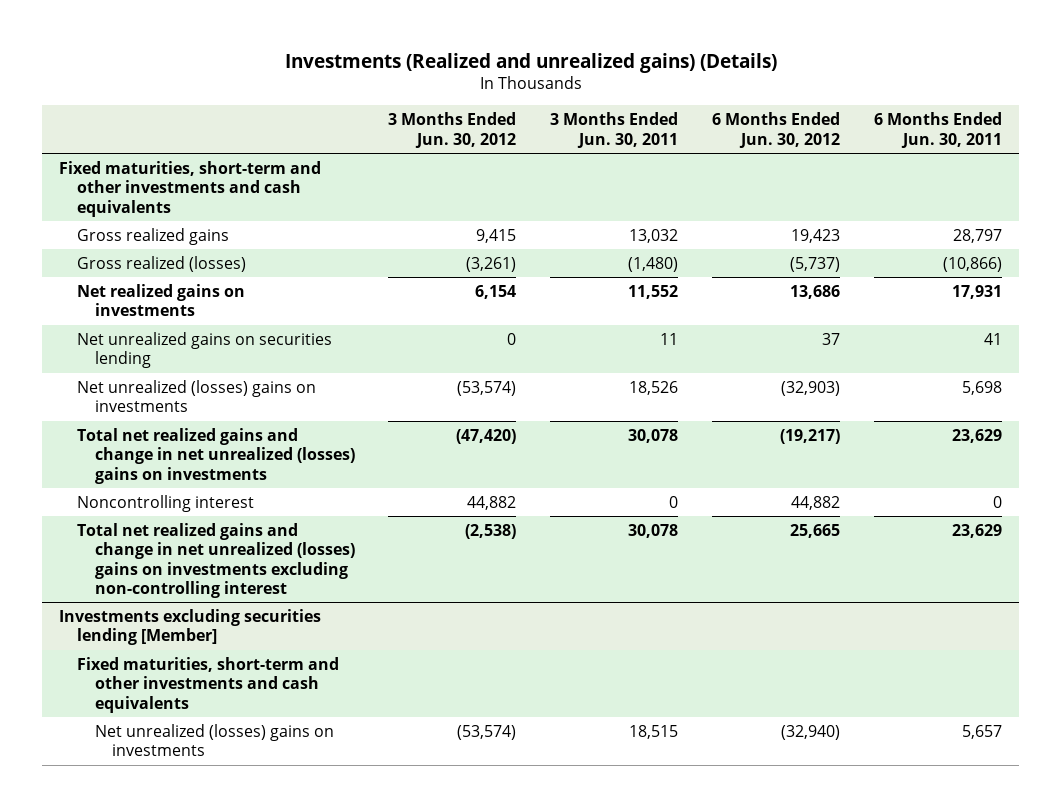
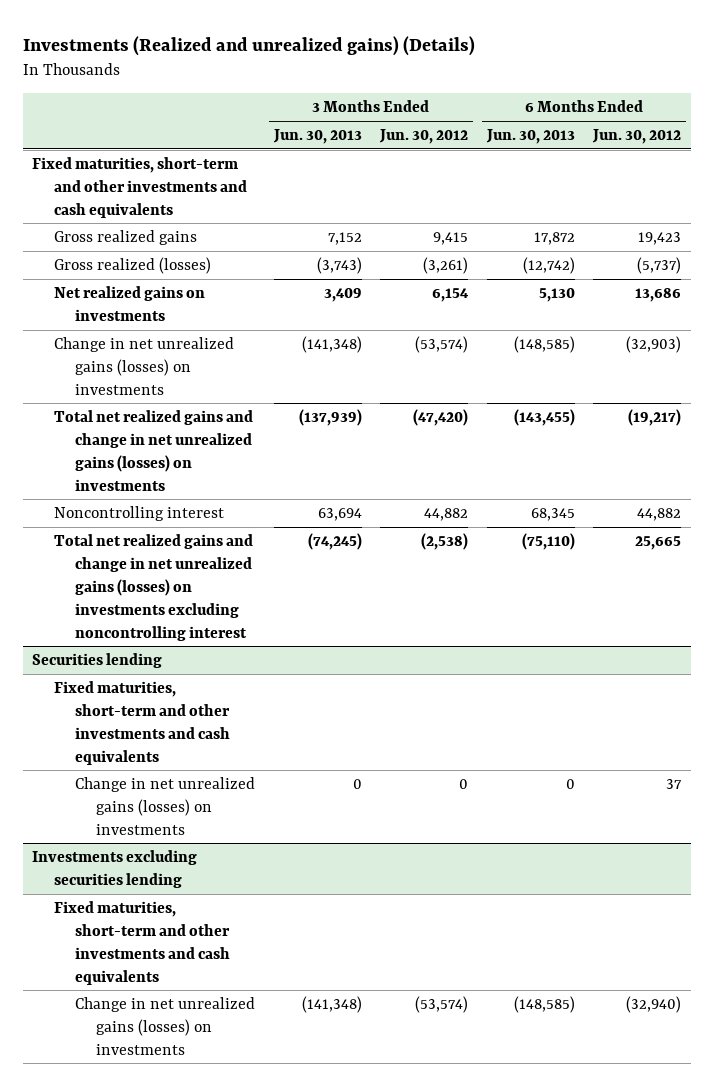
[550,112,679,148] 3 Months Ended Jun. 30, 2011 -> none
[873,112,1002,148] 6 Months Ended Jun. 30, 2011 -> none
none -> [272,128,362,144] Jun. 30, 2013
none -> [485,128,575,144] Jun. 30, 2013
[77,331,333,369] Net unrealized gains on securities lending -> none
[77,379,317,413] Net unrealized (losses) gains on investments -> [53,336,234,395] Change in net unrealized gains (losses) on investments
[77,427,355,484] Total net realized gains and change in net unrealized (losses) gains on investments -> [53,409,253,491] Total net realized gains and change in net unrealized gains (losses) on investments
[59,608,322,646] Investments excluding securities lending [Member] -> none
[77,522,355,598] Total net realized gains and change in net unrealized (losses) gains on investments excluding non-controlling interest -> [53,533,253,641] Total net realized gains and change in net unrealized gains (losses) on investments excluding noncontrolling interest
none -> [32,652,163,668] Securities lending
[94,723,334,757] Net unrealized (losses) gains on investments -> [75,776,256,835] Change in net unrealized gains (losses) on investments
[457,724,517,740] (53,574) -> [459,778,469,789] 0
[781,724,841,740] (32,940) -> [666,778,683,789] 37
none -> [32,849,198,888] Investments excluding securities lending
none -> [53,900,231,985] Fixed maturities, short-term and other investments and cash equivalents
none -> [75,996,256,1055] Change in net unrealized gains (losses) on investments

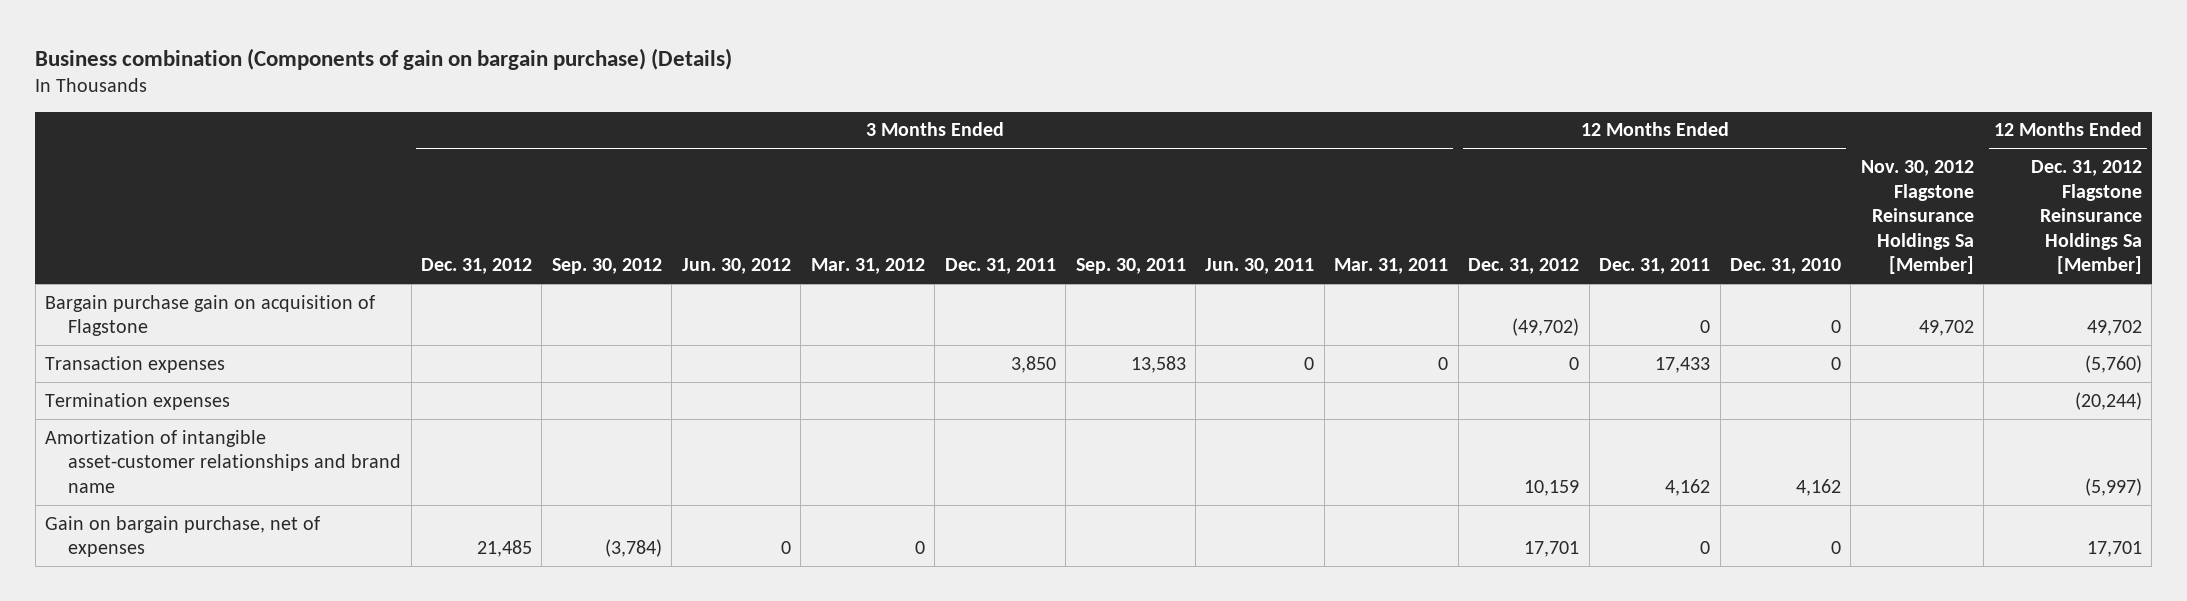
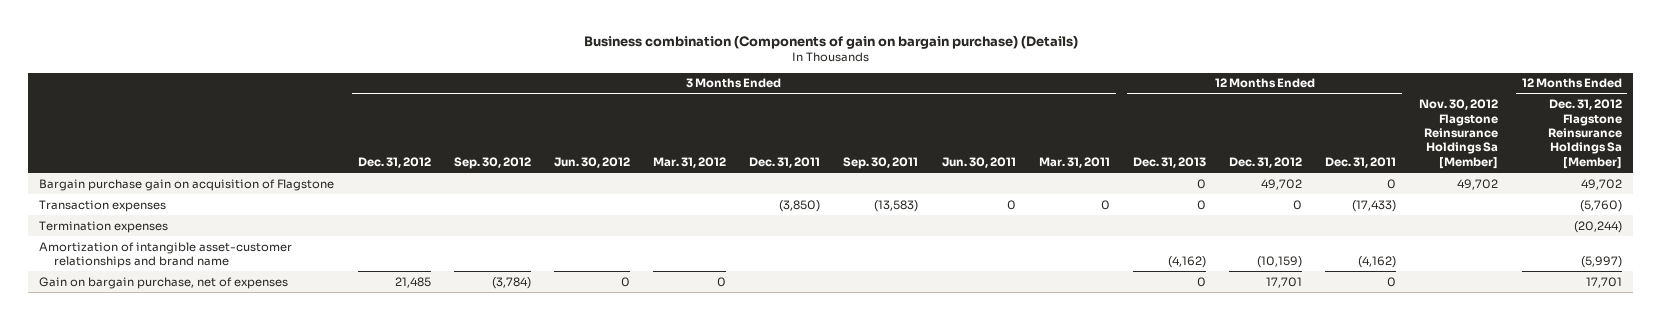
[1730,258,1842,275] Dec. 31, 2010 -> none
none -> [1132,156,1206,168] Dec. 31, 2013
[1512,318,1580,337] (49,702) -> [1261,178,1303,190] 49,702
[1010,355,1056,373] 3,850 -> [779,199,821,212] (3,850)
[1130,355,1186,373] 13,583 -> [874,199,919,212] (13,583)
[1655,356,1711,373] 17,433 -> [1352,199,1397,212] (17,433)
[1524,479,1580,496] 10,159 -> [1257,256,1303,269] (10,159)
[1665,478,1711,496] 4,162 -> [1358,256,1397,269] (4,162)

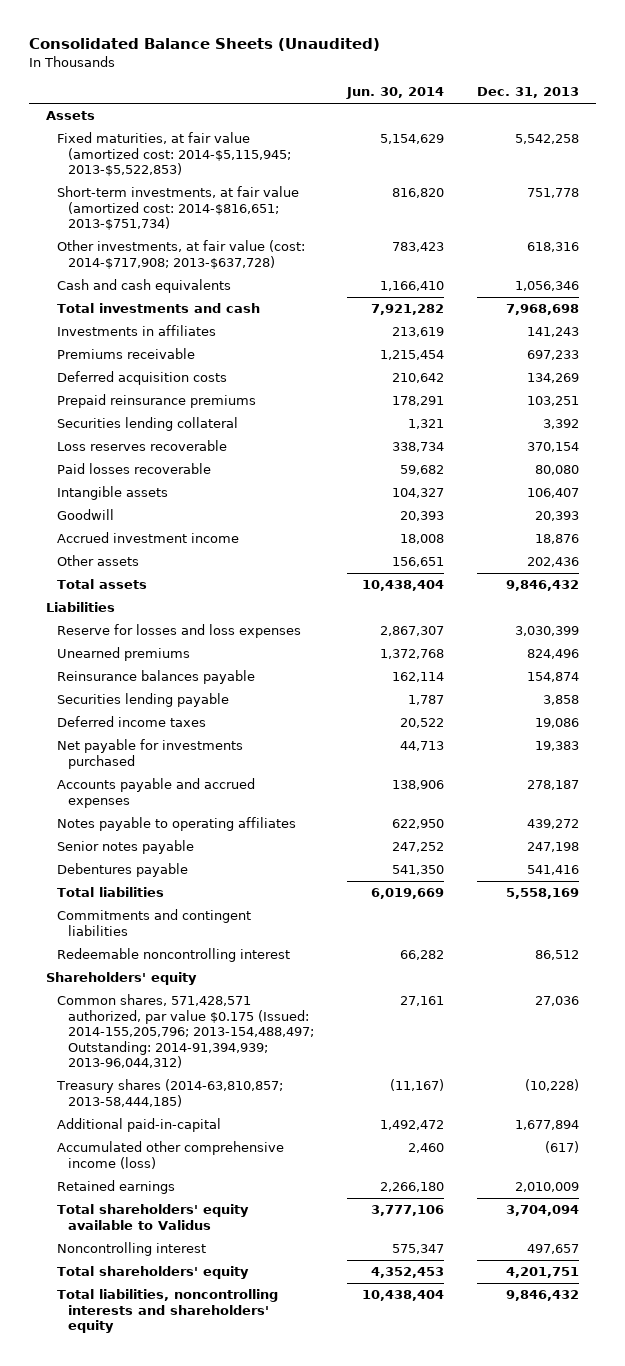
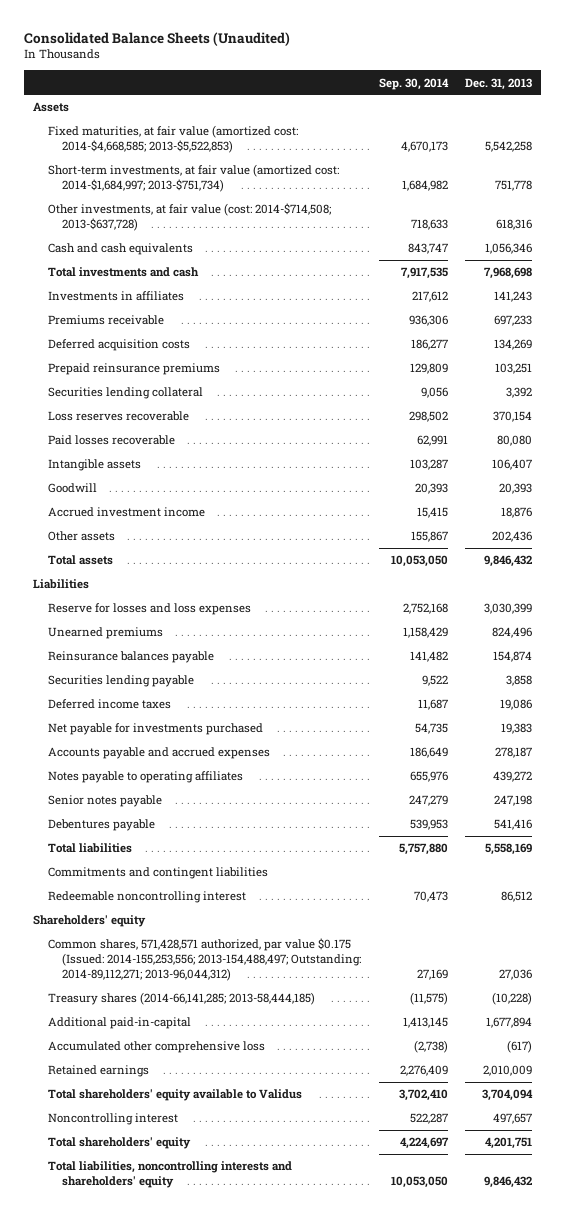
[346,87,445,100] Jun. 30, 2014 -> none
none -> [378,77,449,90] Sep. 30, 2014
[56,132,292,177] Fixed maturities, at fair value (amortized cost: 2014-$5,115,945; 2013-$5,522,853) -> [47,125,298,154] Fixed maturities, at fair value (amortized cost: 2014-$4,668,585; 2013-$5,522,853)
[56,186,299,231] Short-term investments, at fair value (amortized cost: 2014-$816,651; 2013-$751,734) -> [47,164,339,193] Short-term investments, at fair value (amortized cost: 2014-$1,684,997; 2013-$751,734)
[56,240,305,269] Other investments, at fair value (cost: 2014-$717,908; 2013-$637,728) -> [47,203,331,232] Other investments, at fair value (cost: 2014-$714,508; 2013-$637,728)
[56,994,315,1069] Common shares, 571,428,571 authorized, par value $0.175 (Issued: 2014-155,205,796; 2013-154,488,497; Outstanding: 2014-91,394,939; 2013-96,044,312) -> [47,938,362,982] Common shares, 571,428,571 authorized, par value $0.175 (Issued: 2014-155,253,556; 2013-154,488,497; Outstanding: 2014-89,112,271; 2013-96,044,312)
[55,1079,283,1107] Treasury shares (2014-63,810,857; 2013-58,444,185) -> [47,992,315,1006] Treasury shares (2014-66,141,285; 2013-58,444,185)
[56,1141,284,1169] Accumulated other comprehensive income (loss) -> [47,1041,265,1054] Accumulated other comprehensive loss

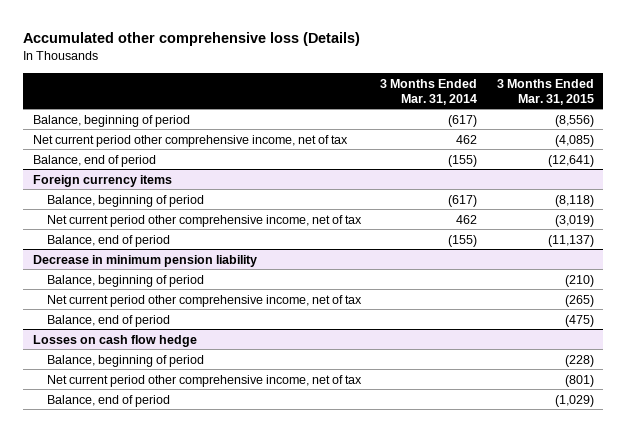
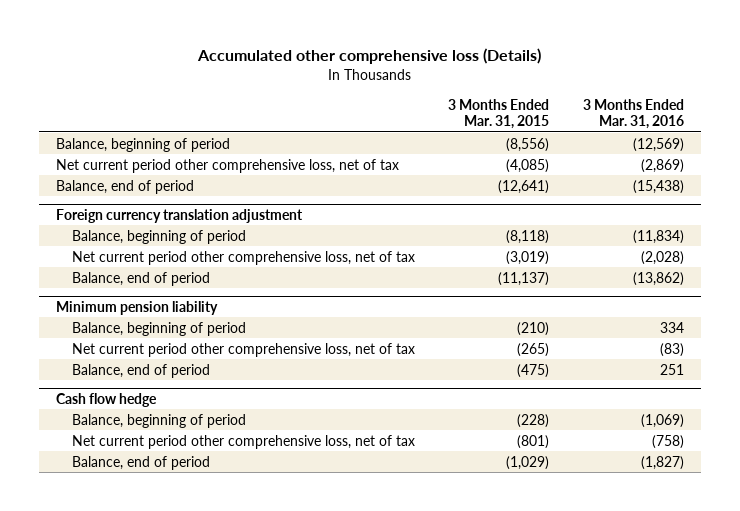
[380,78,478,105] 3 Months Ended Mar. 31, 2014 -> none
none -> [583,98,685,130] 3 Months Ended Mar. 31, 2016
[33,134,349,147] Net current period other comprehensive income, net of tax -> [56,158,400,173] Net current period other comprehensive loss, net of tax
[33,174,173,187] Foreign currency items -> [56,208,304,223] Foreign currency translation adjustment
[46,214,362,227] Net current period other comprehensive income, net of tax -> [71,250,415,265] Net current period other comprehensive loss, net of tax
[33,254,258,267] Decrease in minimum pension liability -> [56,300,219,315] Minimum pension liability
[46,294,362,307] Net current period other comprehensive income, net of tax -> [71,342,415,357] Net current period other comprehensive loss, net of tax
[33,334,198,347] Losses on cash flow hedge -> [56,392,158,407] Cash flow hedge
[46,374,362,387] Net current period other comprehensive income, net of tax -> [71,434,415,449] Net current period other comprehensive loss, net of tax

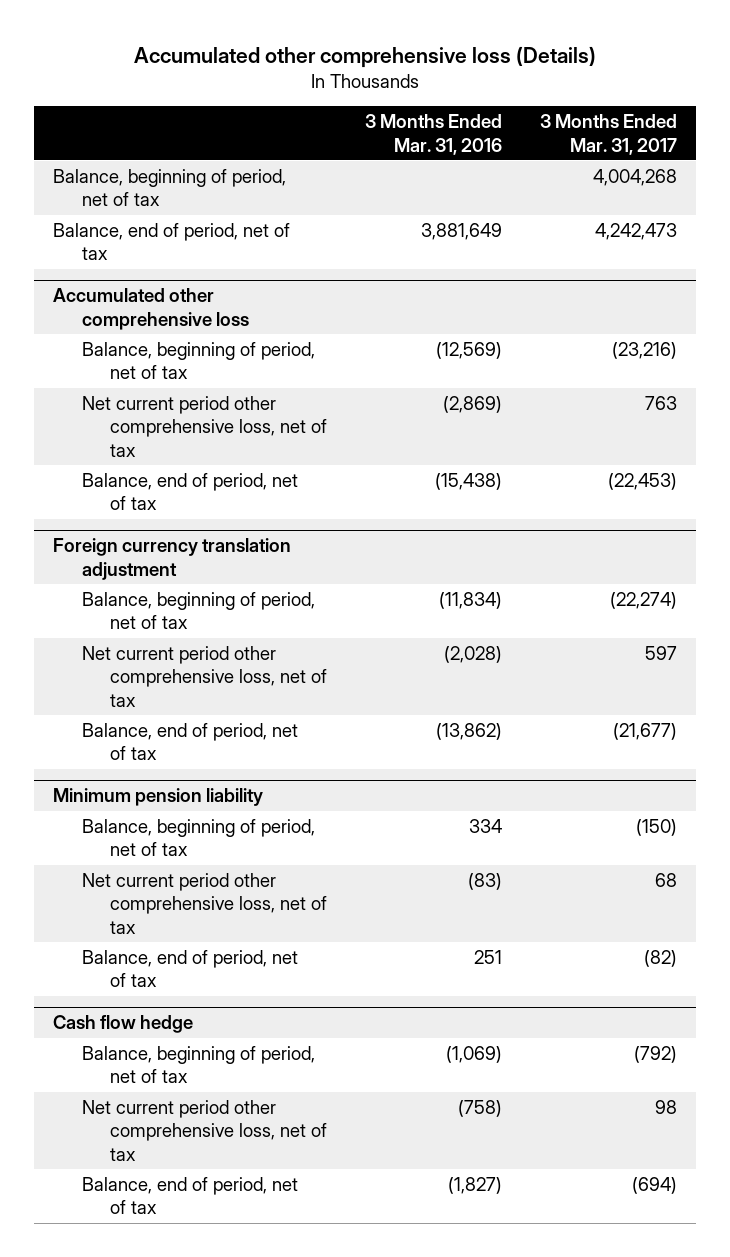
[448,98,550,130] 3 Months Ended Mar. 31, 2015 -> none
none -> [539,113,677,155] 3 Months Ended Mar. 31, 2017
none -> [53,168,287,207] Balance, beginning of period, net of tax
none -> [53,222,291,261] Balance, end of period, net of tax
none -> [53,288,249,331] Accumulated other comprehensive loss
[56,137,231,152] Balance, beginning of period -> [81,341,315,380] Balance, beginning of period, net of tax
[56,179,195,194] Balance, end of period -> [81,472,298,511] Balance, end of period, net of tax
[71,229,246,244] Balance, beginning of period -> [81,591,315,630] Balance, beginning of period, net of tax
[71,271,210,286] Balance, end of period -> [81,722,298,761] Balance, end of period, net of tax
[71,321,246,336] Balance, beginning of period -> [81,818,315,857] Balance, beginning of period, net of tax
[71,363,210,378] Balance, end of period -> [81,949,298,988] Balance, end of period, net of tax
[71,413,246,428] Balance, beginning of period -> [81,1045,315,1084] Balance, beginning of period, net of tax
[71,455,210,470] Balance, end of period -> [81,1176,298,1215] Balance, end of period, net of tax

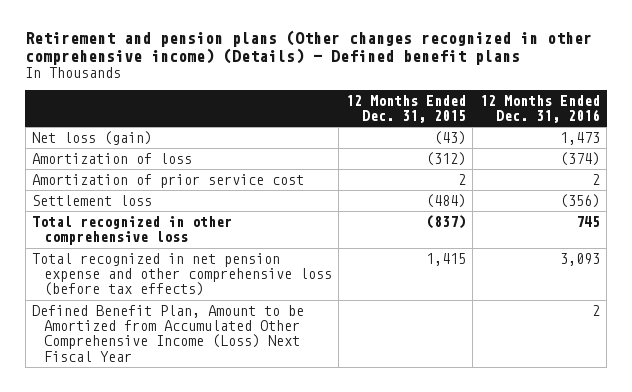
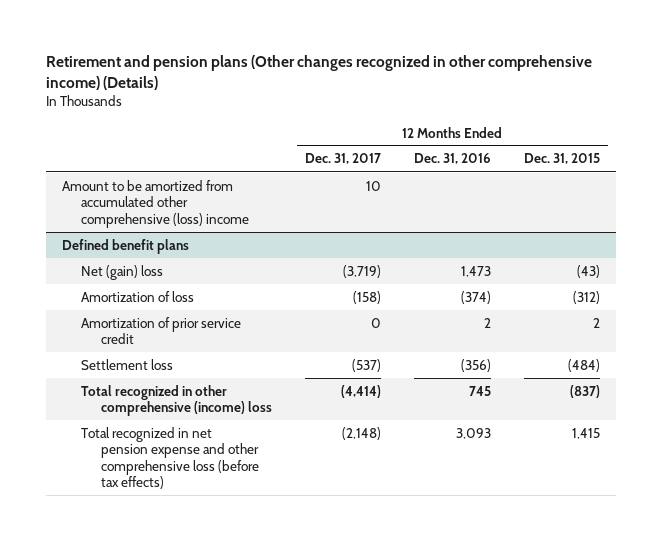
[25,29,593,65] Retirement and pension plans (Other changes recognized in other comprehensive income) (Details) - Defined benefit plans -> [45,54,592,91] Retirement and pension plans (Other changes recognized in other comprehensive income) (Details)
none -> [304,153,381,165] Dec. 31, 2017
none -> [62,179,250,228] Amount to be amortized from accumulated other comprehensive (loss) income
none -> [62,238,190,254] Defined benefit plans
[32,131,153,146] Net loss (gain) -> [81,264,164,280] Net (gain) loss
[32,174,305,189] Amortization of prior service cost -> [81,316,242,345] Amortization of prior service credit
[32,216,233,246] Total recognized in other comprehensive loss -> [81,384,272,417] Total recognized in other comprehensive (income) loss
[32,305,305,362] Defined Benefit Plan, Amount to be Amortized from Accumulated Other Comprehensive Income (Loss) Next Fiscal Year -> none

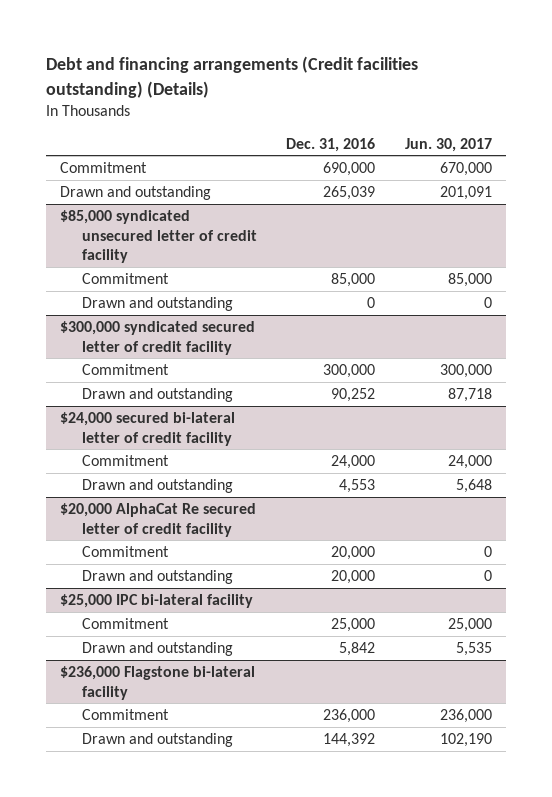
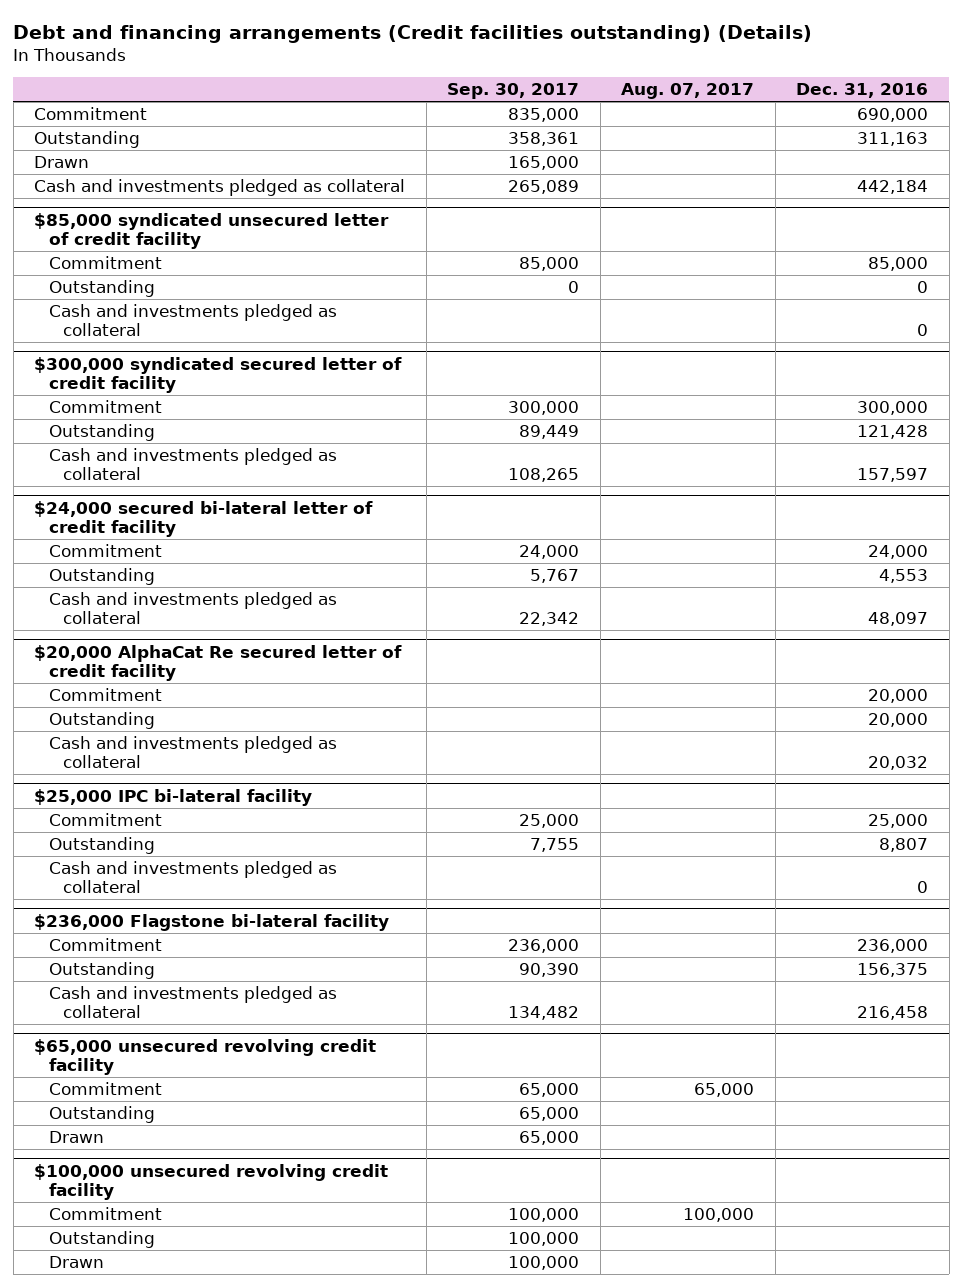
[404,137,492,152] Jun. 30, 2017 -> none
none -> [447,83,580,100] Sep. 30, 2017
none -> [621,83,755,100] Aug. 07, 2017
[60,186,212,201] Drawn and outstanding -> [34,131,141,149] Outstanding
[323,186,376,201] 265,039 -> [857,132,929,147] 311,163
none -> [34,156,90,169] Drawn
none -> [34,179,406,197] Cash and investments pledged as collateral
[82,297,234,312] Drawn and outstanding -> [48,280,155,298] Outstanding
none -> [48,304,337,337] Cash and investments pledged as collateral
[82,388,234,403] Drawn and outstanding -> [48,424,155,442] Outstanding
[331,388,376,403] 90,252 -> [857,425,929,440] 121,428
none -> [48,448,337,481] Cash and investments pledged as collateral
[82,479,234,494] Drawn and outstanding -> [48,568,155,586] Outstanding
none -> [48,592,337,625] Cash and investments pledged as collateral
[82,570,234,585] Drawn and outstanding -> [48,712,155,730] Outstanding
none -> [48,736,337,769] Cash and investments pledged as collateral
[82,642,234,657] Drawn and outstanding -> [48,837,155,855] Outstanding
[339,642,376,657] 5,842 -> [879,838,929,853] 8,807
none -> [48,861,337,894] Cash and investments pledged as collateral
[82,733,234,748] Drawn and outstanding -> [48,962,155,980] Outstanding
[323,733,376,748] 144,392 -> [857,963,929,978] 156,375
none -> [48,986,337,1019] Cash and investments pledged as collateral
none -> [34,1038,377,1075] $65,000 unsecured revolving credit facility
none -> [48,1082,162,1096] Commitment
none -> [48,1106,155,1124] Outstanding
none -> [48,1131,104,1144] Drawn
none -> [34,1163,389,1200] $100,000 unsecured revolving credit facility
none -> [48,1207,162,1221] Commitment
none -> [48,1231,155,1249] Outstanding
none -> [48,1256,104,1269] Drawn

